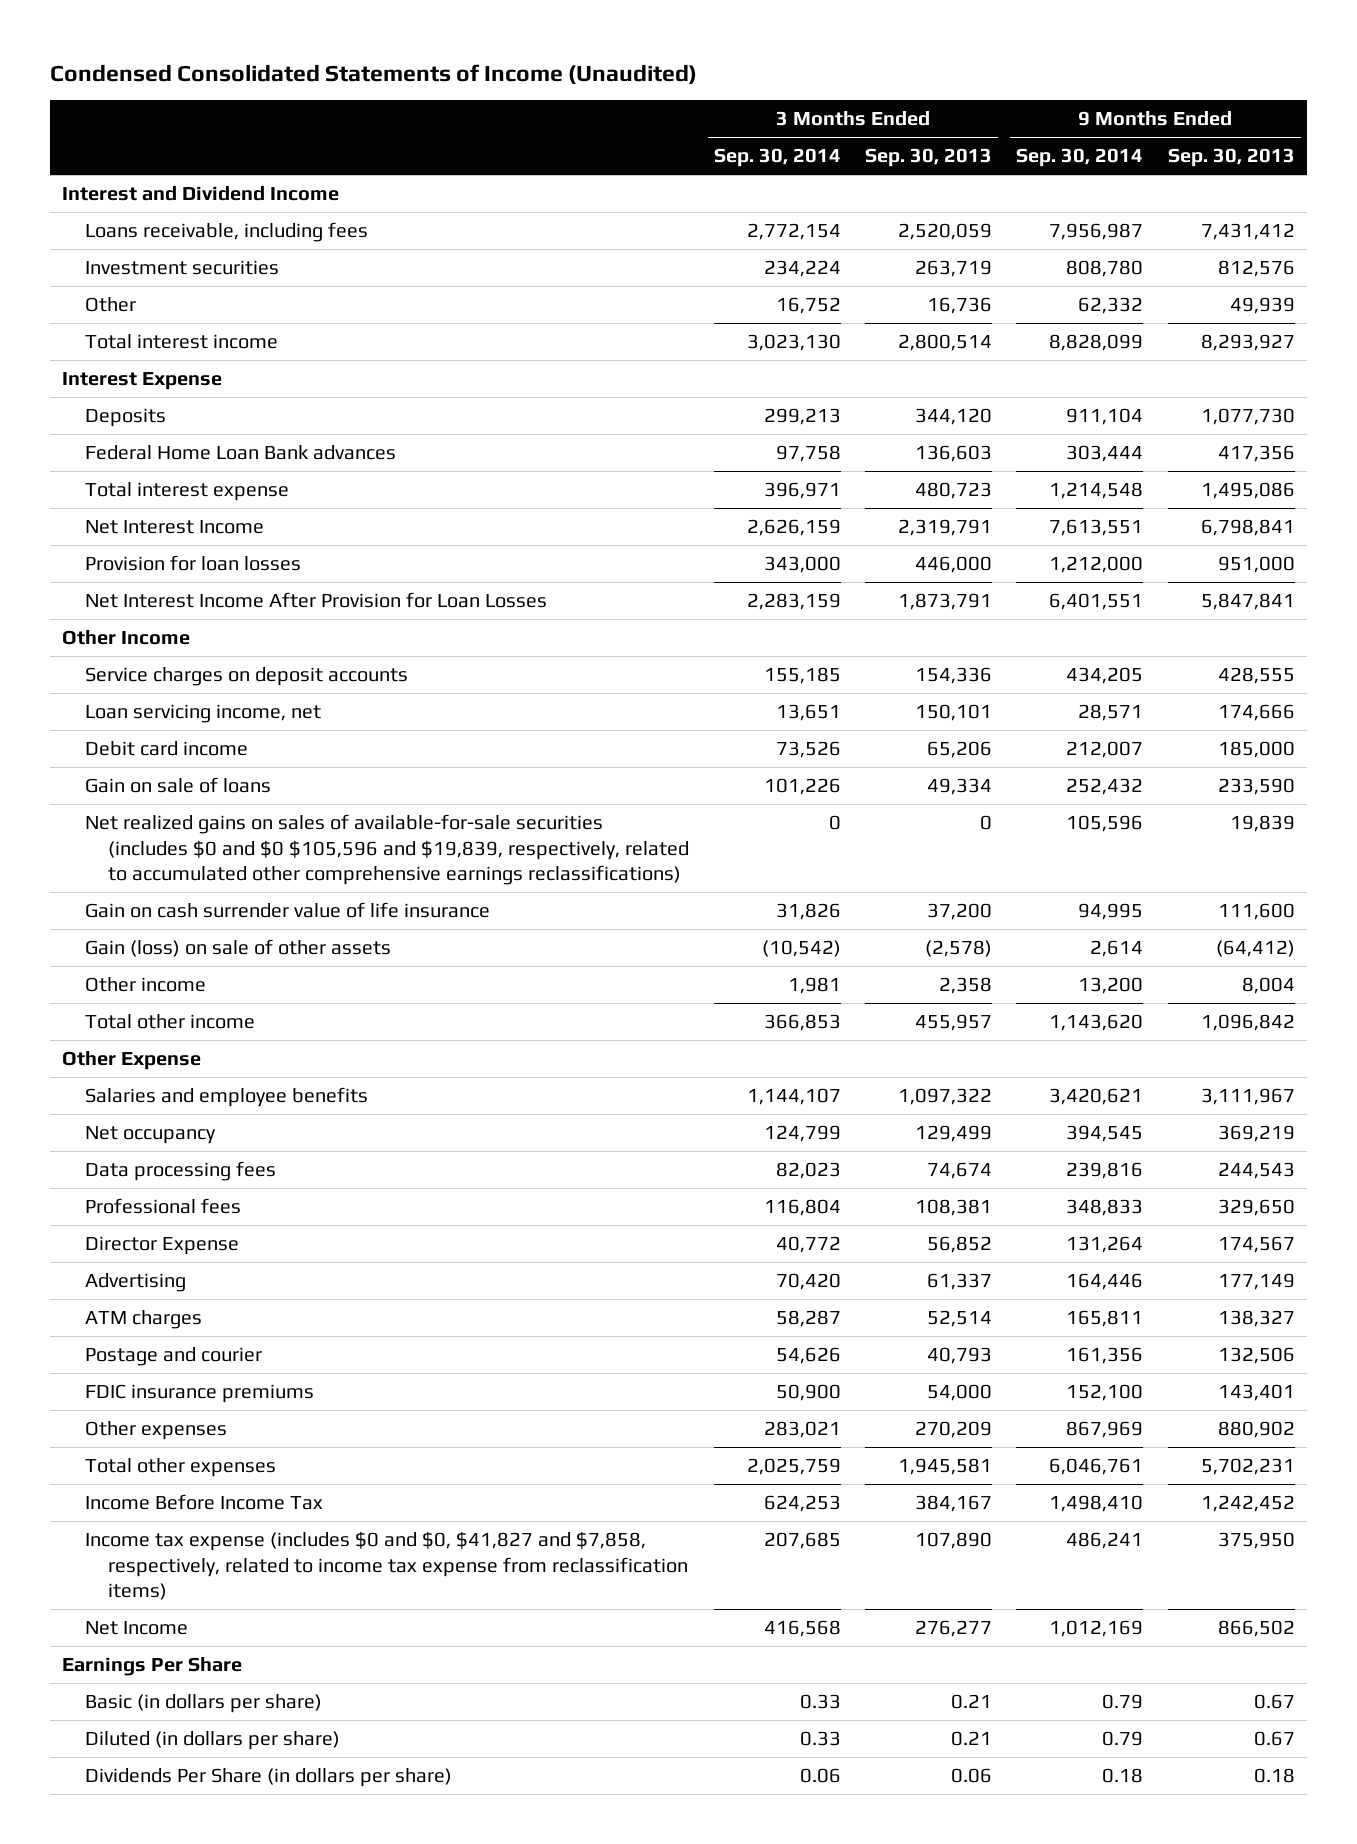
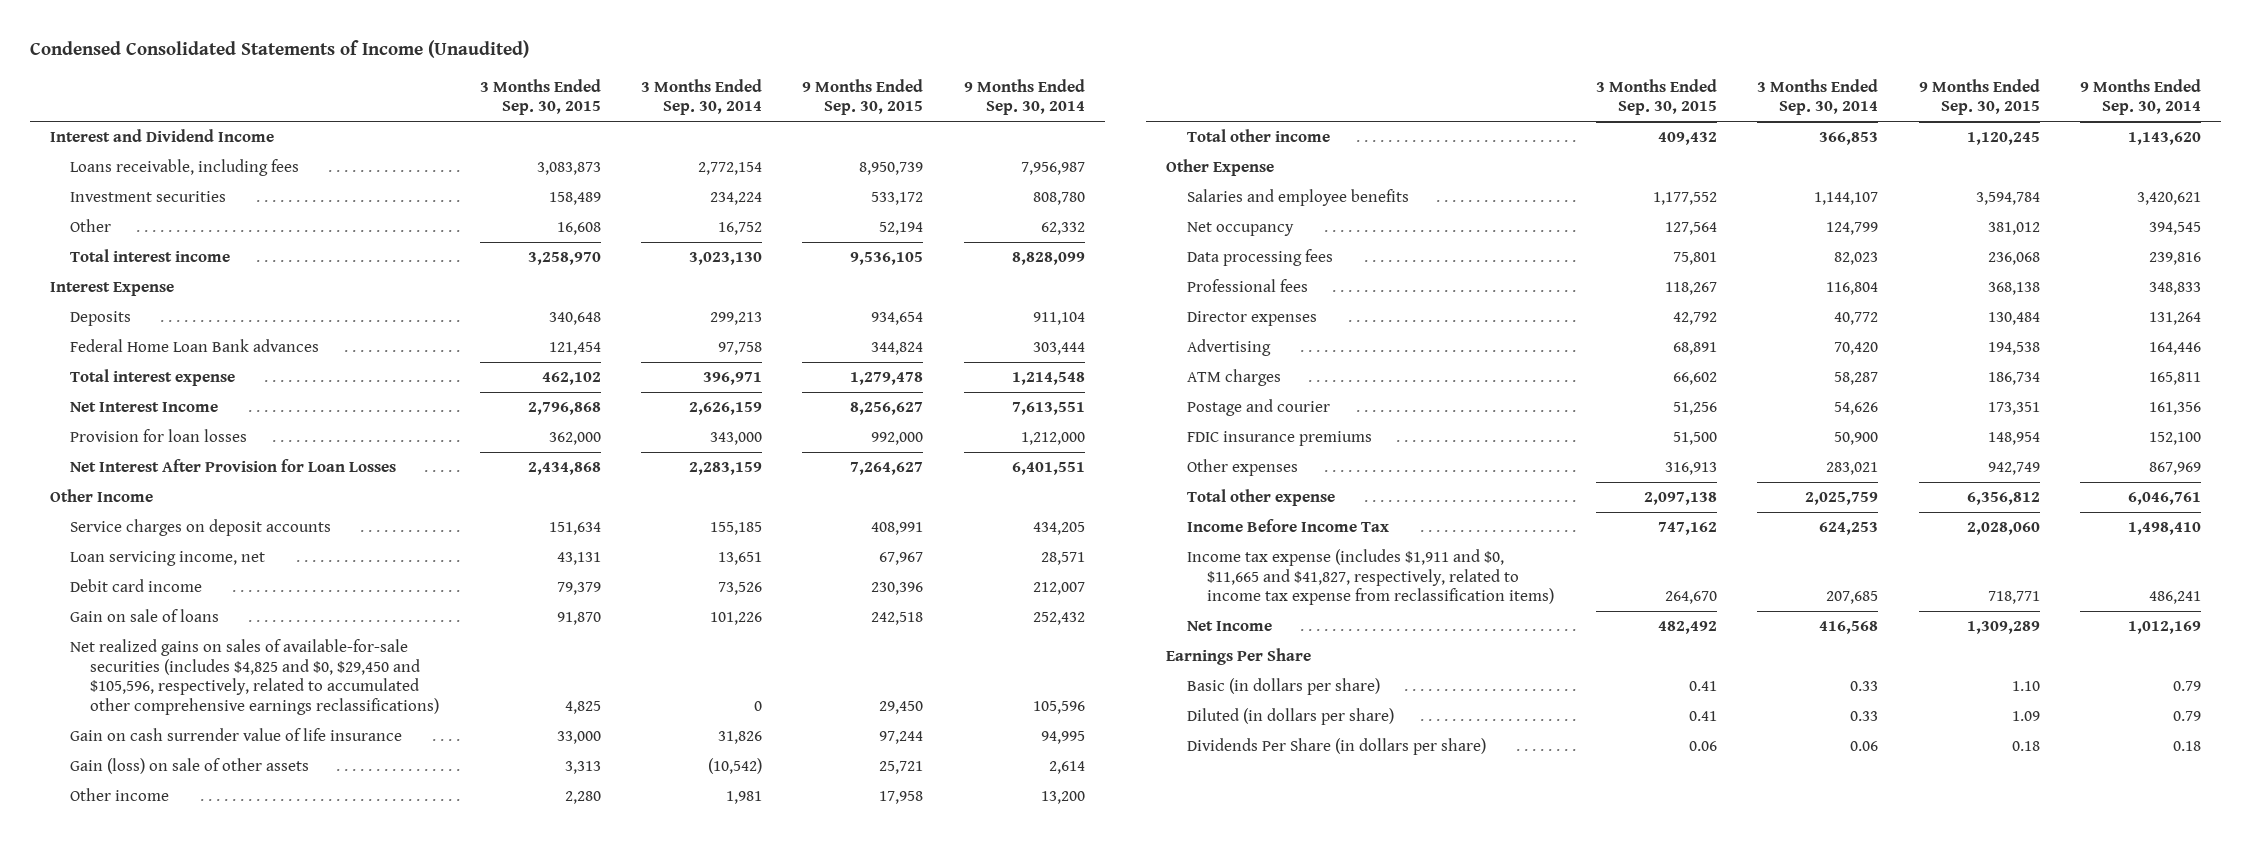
[864,148,992,168] Sep. 30, 2013 -> none
[1167,148,1295,168] Sep. 30, 2013 -> none
none -> [479,78,601,116] 3 Months Ended Sep. 30, 2015
none -> [802,78,924,116] 9 Months Ended Sep. 30, 2015
[85,591,548,608] Net Interest Income After Provision for Loan Losses -> [70,459,397,473] Net Interest After Provision for Loan Losses
[85,813,690,886] Net realized gains on sales of available-for-sale securities (includes $0 and $0 $105,596 and $19,839, respectively, related to accumulated other comprehensive earnings reclassifications) -> [70,639,440,715] Net realized gains on sales of available-for-sale securities (includes $4,825 and $0, $29,450 and $105,596, respectively, related to accumulated other comprehensive earnings reclassifications)
[85,1235,240,1255] Director Expense -> [1186,311,1317,327] Director expenses
[85,1457,277,1477] Total other expenses -> [1186,489,1335,507] Total other expense
[85,1530,689,1601] Income tax expense (includes $0 and $0, $41,827 and $7,858, respectively, related to income tax expense from reclassification items) -> [1186,549,1554,606] Income tax expense (includes $1,911 and $0, $11,665 and $41,827, respectively, related to income tax expense from reclassification items)

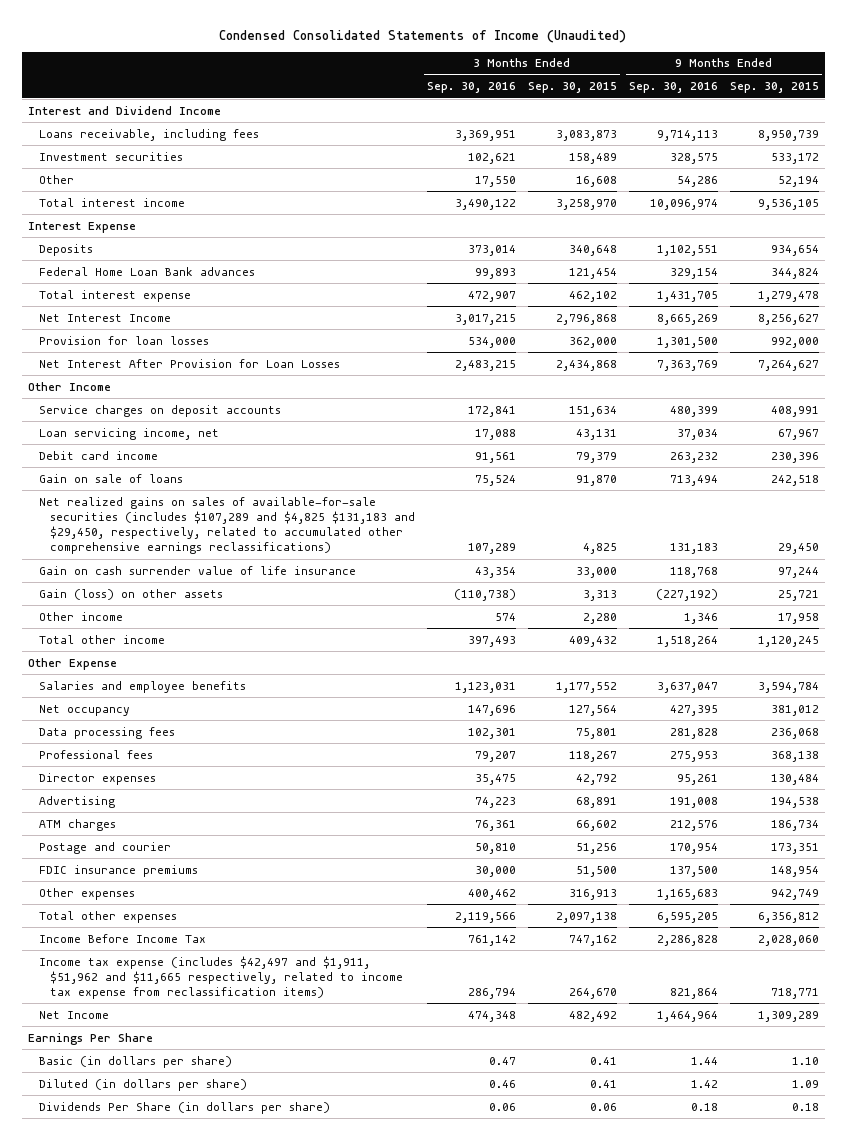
[641,78,763,116] 3 Months Ended Sep. 30, 2014 -> none
[963,78,1085,116] 9 Months Ended Sep. 30, 2014 -> none
none -> [426,82,516,94] Sep. 30, 2016
none -> [628,82,718,94] Sep. 30, 2016
[70,639,440,715] Net realized gains on sales of available-for-sale securities (includes $4,825 and $0, $29,450 and $105,596, respectively, related to accumulated other comprehensive earnings reclassifications) -> [38,496,415,555] Net realized gains on sales of available-for-sale securities (includes $107,289 and $4,825 $131,183 and $29,450, respectively, related to accumulated other comprehensive earnings reclassifications)
[70,758,310,775] Gain (loss) on sale of other assets -> [38,588,223,600] Gain (loss) on other assets
[1186,489,1335,507] Total other expense -> [38,910,177,923] Total other expenses
[1186,549,1554,606] Income tax expense (includes $1,911 and $0, $11,665 and $41,827, respectively, related to income tax expense from reclassification items) -> [38,955,403,999] Income tax expense (includes $42,497 and $1,911, $51,962 and $11,665 respectively, related to income tax expense from reclassification items)

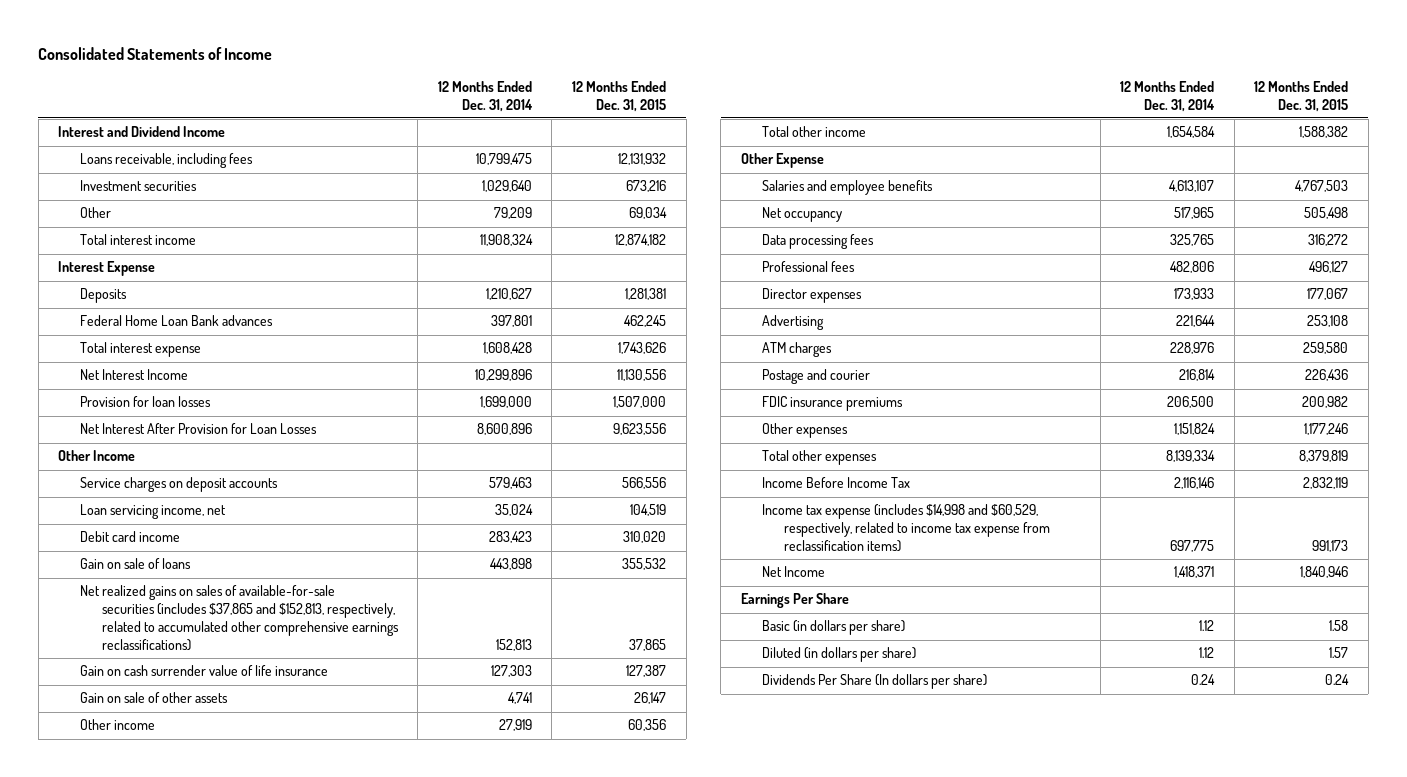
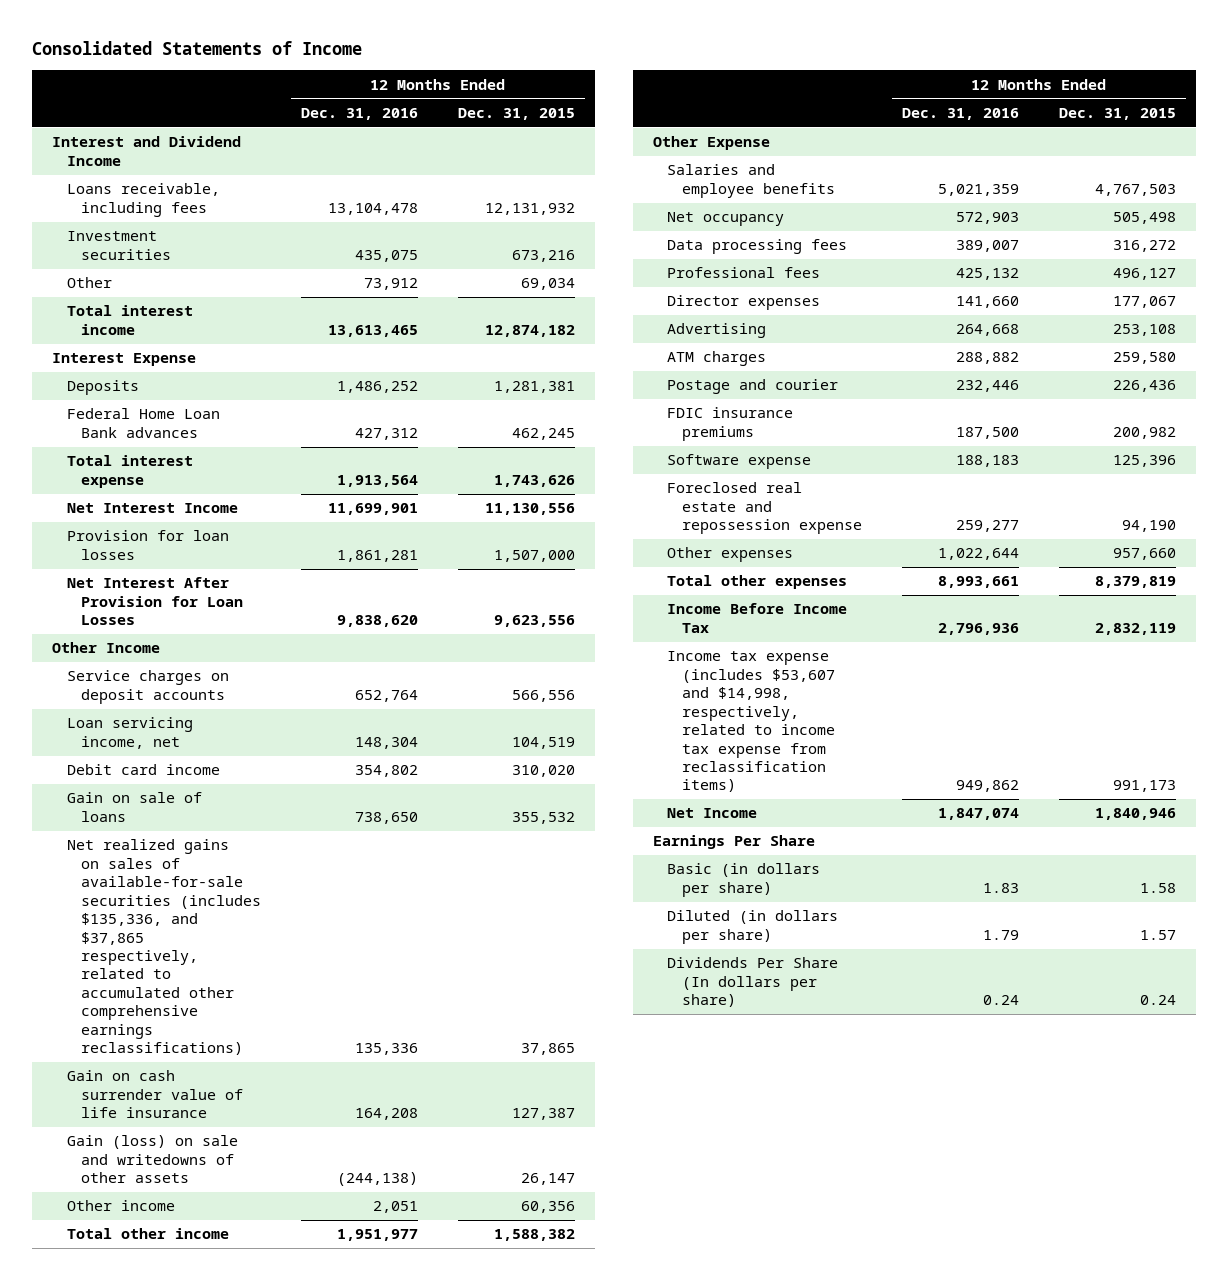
[437,80,533,112] 12 Months Ended Dec. 31, 2014 -> none
none -> [301,107,419,120] Dec. 31, 2016
[80,585,399,651] Net realized gains on sales of available-for-sale securities (includes $37,865 and $152,813, respectively, related to accumulated other comprehensive earnings reclassifications) -> [66,839,262,1056] Net realized gains on sales of available-for-sale securities (includes $135,336, and $37,865 respectively, related to accumulated other comprehensive earnings reclassifications)
[80,692,229,704] Gain on sale of other assets -> [66,1135,238,1184] Gain (loss) on sale and writedowns of other assets
none -> [667,454,812,470] Software expense
none -> [667,482,862,535] Foreclosed real estate and repossession expense
[1304,423,1349,436] 1,177,246 -> [1112,548,1176,561] 957,660
[762,504,1051,553] Income tax expense (includes $14,998 and $60,529, respectively, related to income tax expense from reclassification items) -> [667,651,835,793] Income tax expense (includes $53,607 and $14,998, respectively, related to income tax expense from reclassification items)

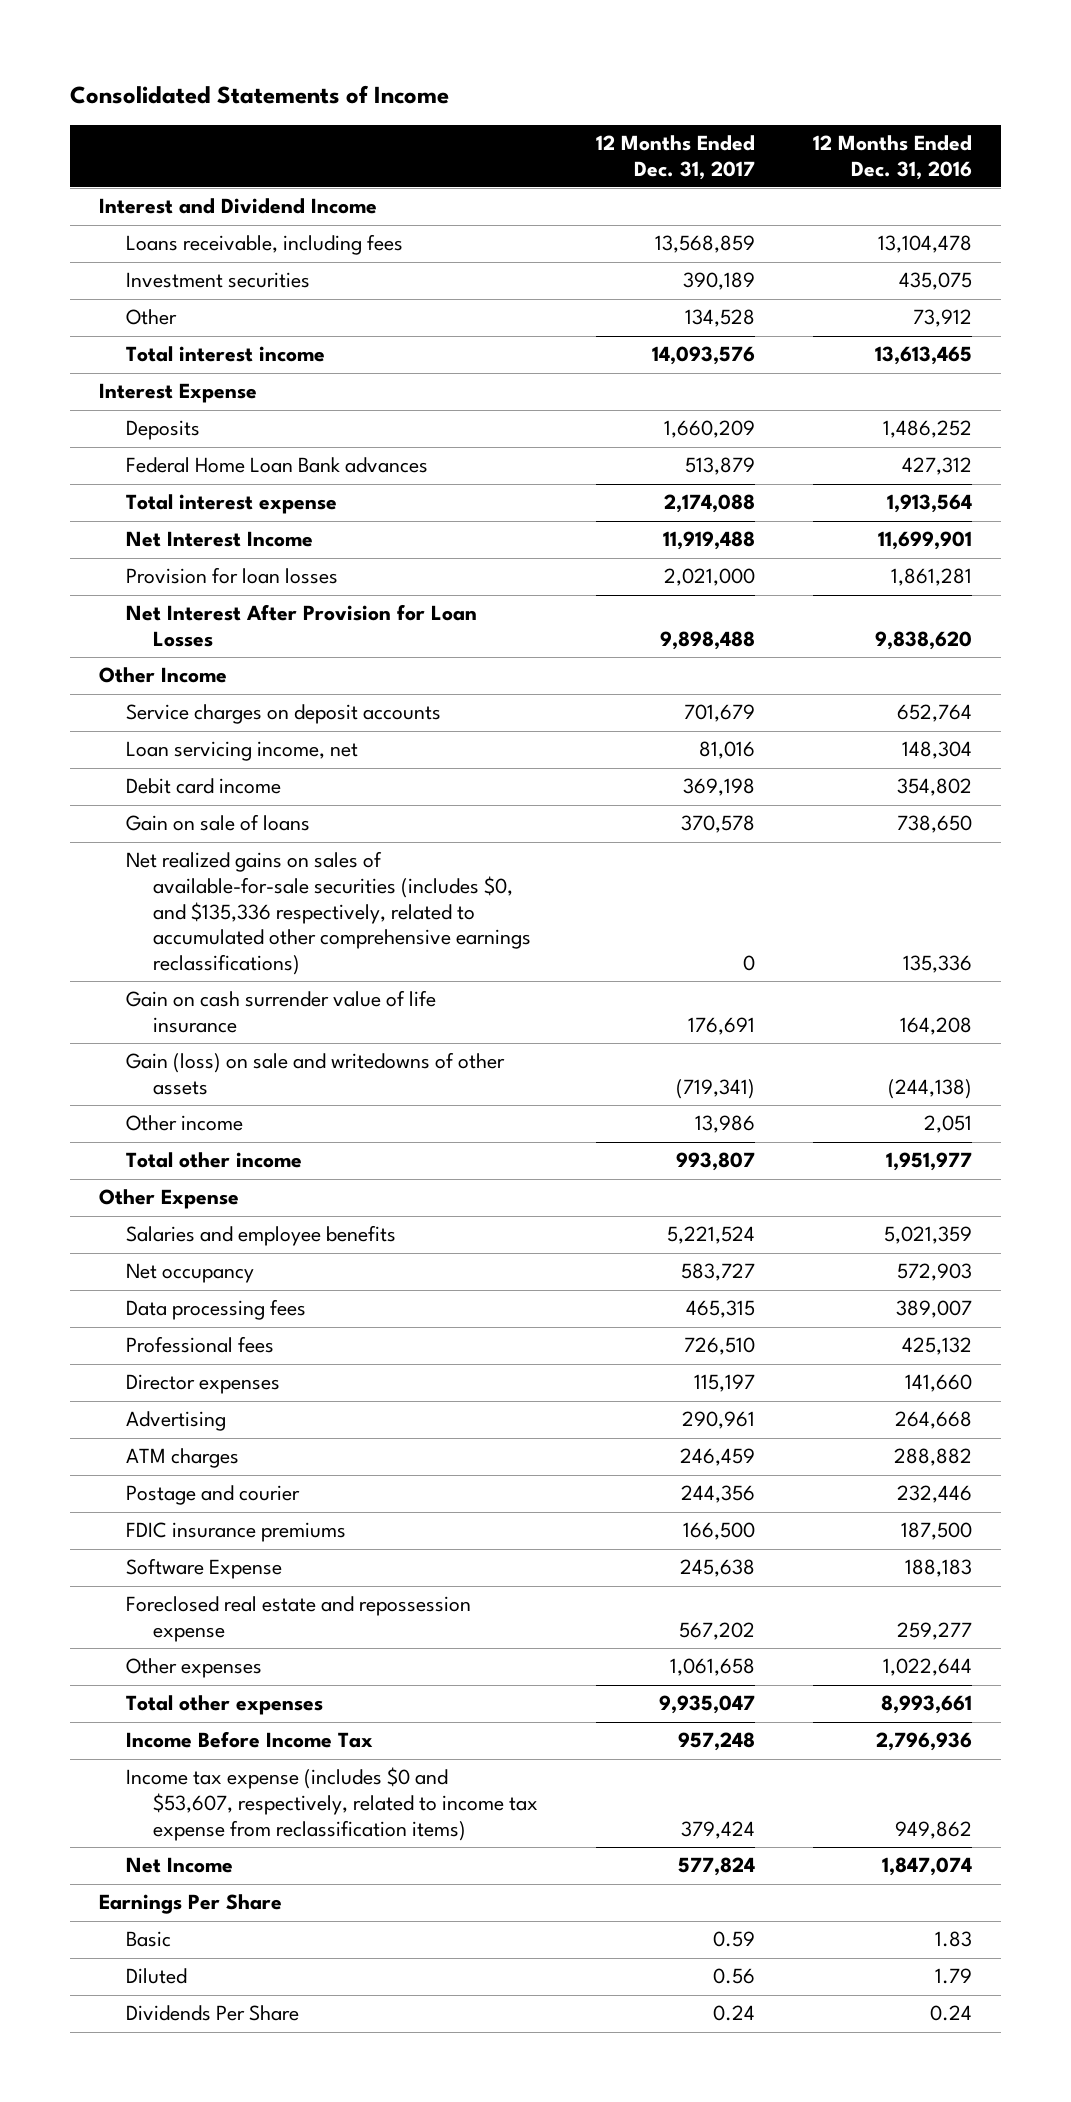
[458,107,576,120] Dec. 31, 2015 -> none
none -> [596,135,756,180] 12 Months Ended Dec. 31, 2017
[66,839,262,1056] Net realized gains on sales of available-for-sale securities (includes $135,336, and $37,865 respectively, related to accumulated other comprehensive earnings reclassifications) -> [126,851,532,975] Net realized gains on sales of available-for-sale securities (includes $0, and $135,336 respectively, related to accumulated other comprehensive earnings reclassifications)
[667,454,812,470] Software expense -> [126,1558,283,1580] Software Expense
[667,651,835,793] Income tax expense (includes $53,607 and $14,998, respectively, related to income tax expense from reclassification items) -> [126,1767,539,1841] Income tax expense (includes $0 and $53,607, respectively, related to income tax expense from reclassification items)
[667,863,821,897] Basic (in dollars per share) -> [126,1931,172,1948] Basic
[667,910,839,944] Diluted (in dollars per share) -> [126,1968,188,1985] Diluted
[667,957,839,1008] Dividends Per Share (In dollars per share) -> [126,2005,300,2022] Dividends Per Share

